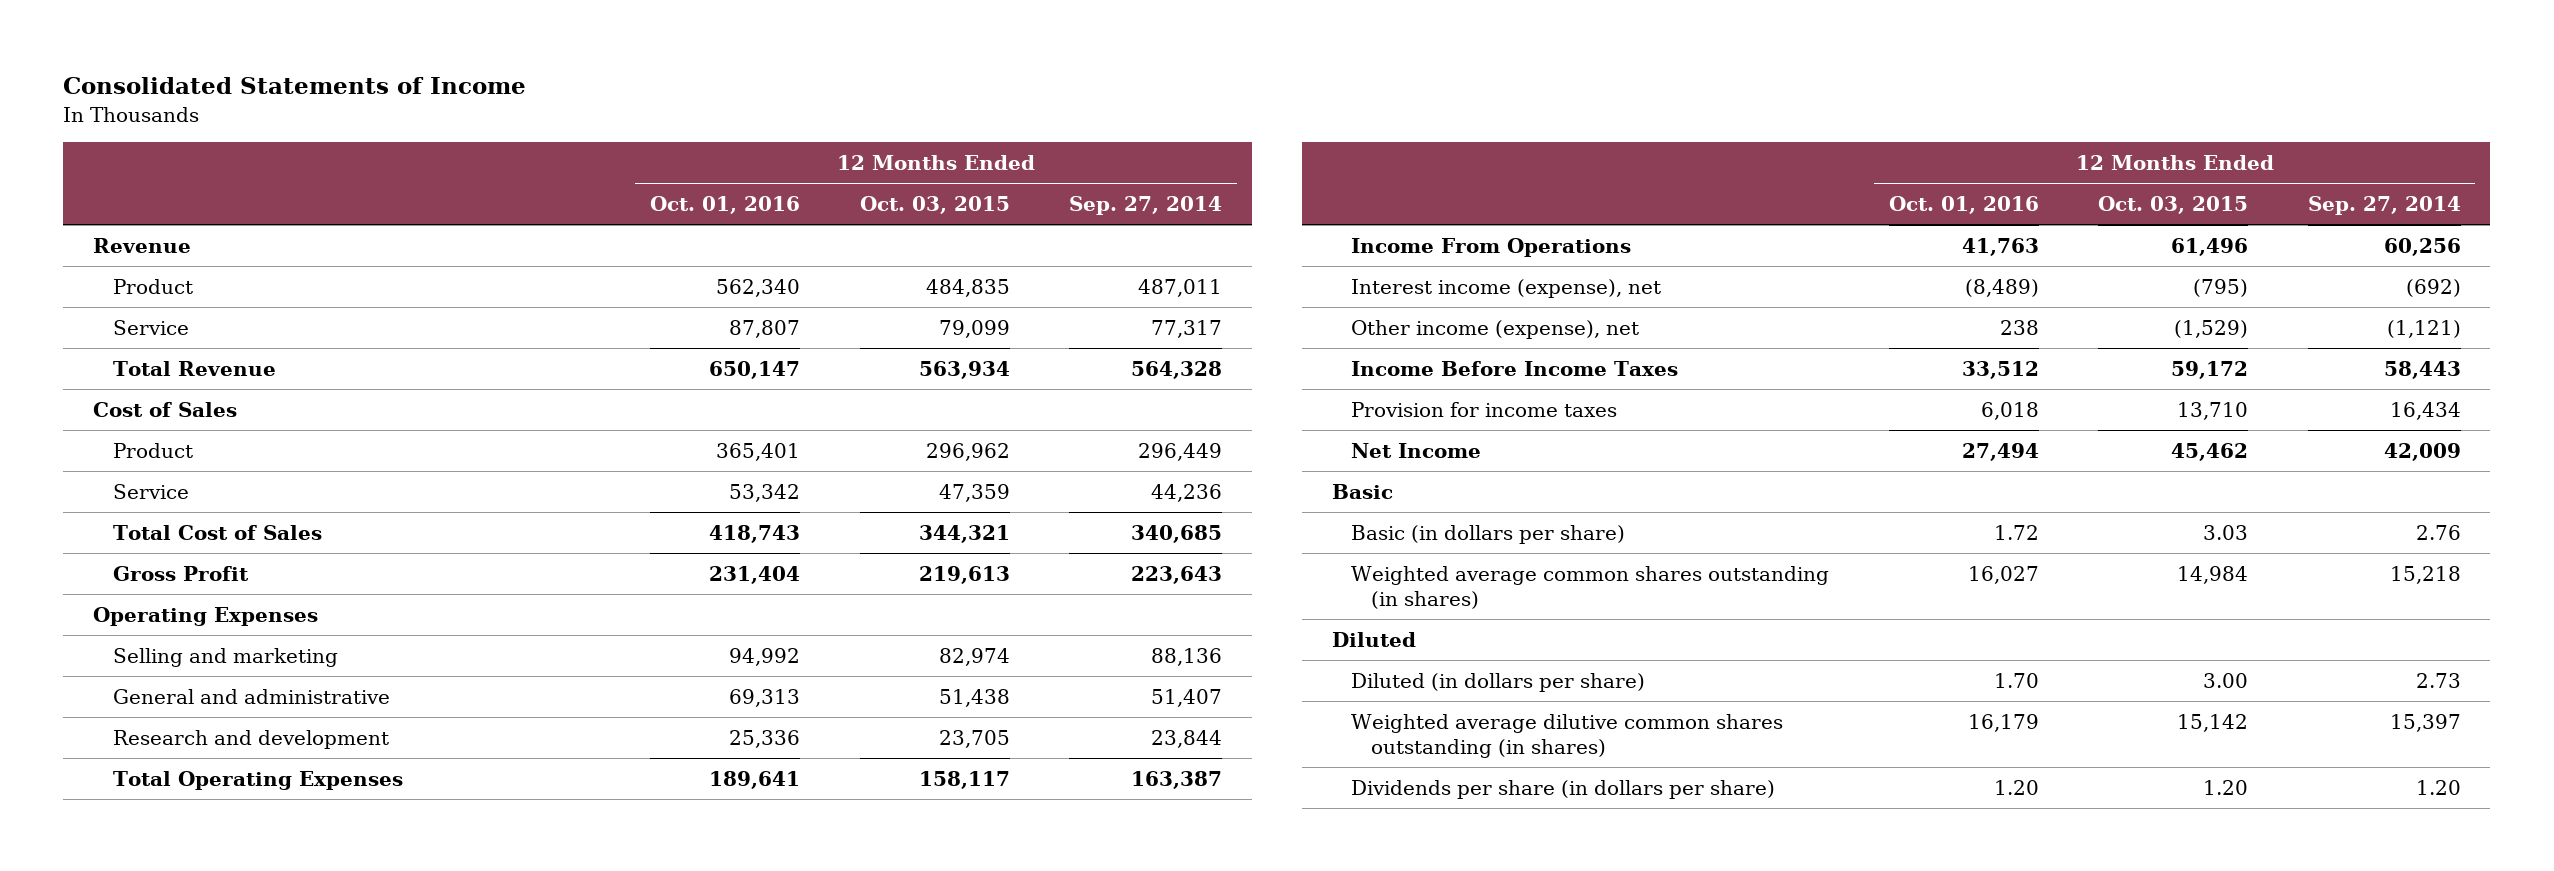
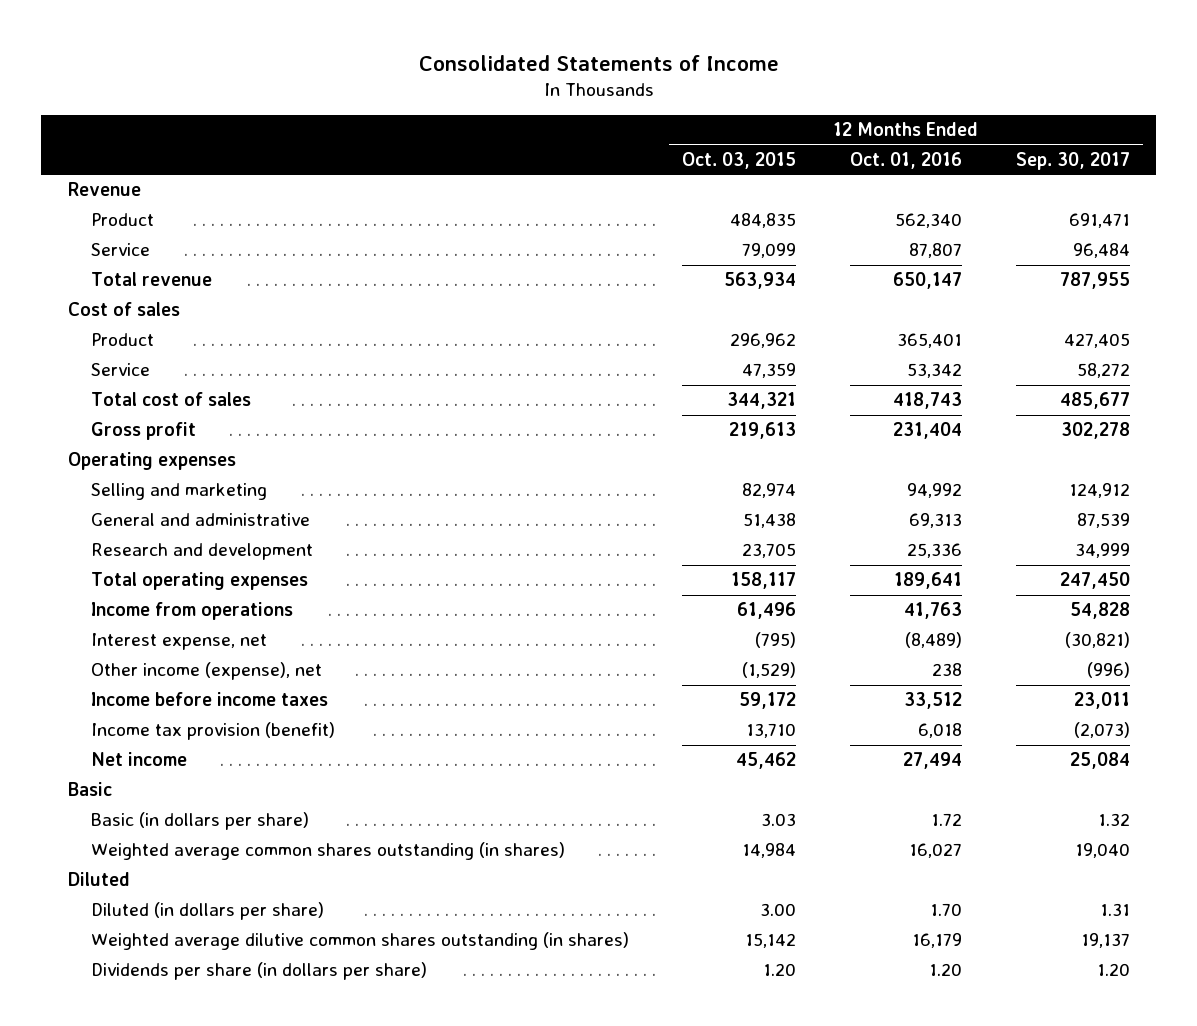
[1068,195,1222,215] Sep. 27, 2014 -> none
none -> [1015,151,1130,170] Sep. 30, 2017
[112,360,276,376] Total Revenue -> [90,272,212,287] Total revenue
[92,401,237,417] Cost of Sales -> [67,302,180,317] Cost of sales
[112,524,322,540] Total Cost of Sales -> [90,392,251,407] Total cost of sales
[112,565,249,581] Gross Profit -> [90,422,196,441] Gross profit
[92,606,318,626] Operating Expenses -> [67,452,236,471] Operating expenses
[112,770,403,790] Total Operating Expenses -> [90,572,308,591] Total operating expenses
[1351,237,1632,257] Income From Operations -> [90,602,293,621] Income from operations
[1351,278,1662,298] Interest income (expense), net -> [90,633,267,651] Interest expense, net
[1351,360,1679,376] Income Before Income Taxes -> [90,692,328,707] Income before income taxes
[1351,401,1618,417] Provision for income taxes -> [90,722,335,741] Income tax provision (benefit)
[1351,442,1482,458] Net Income -> [90,752,187,767] Net income

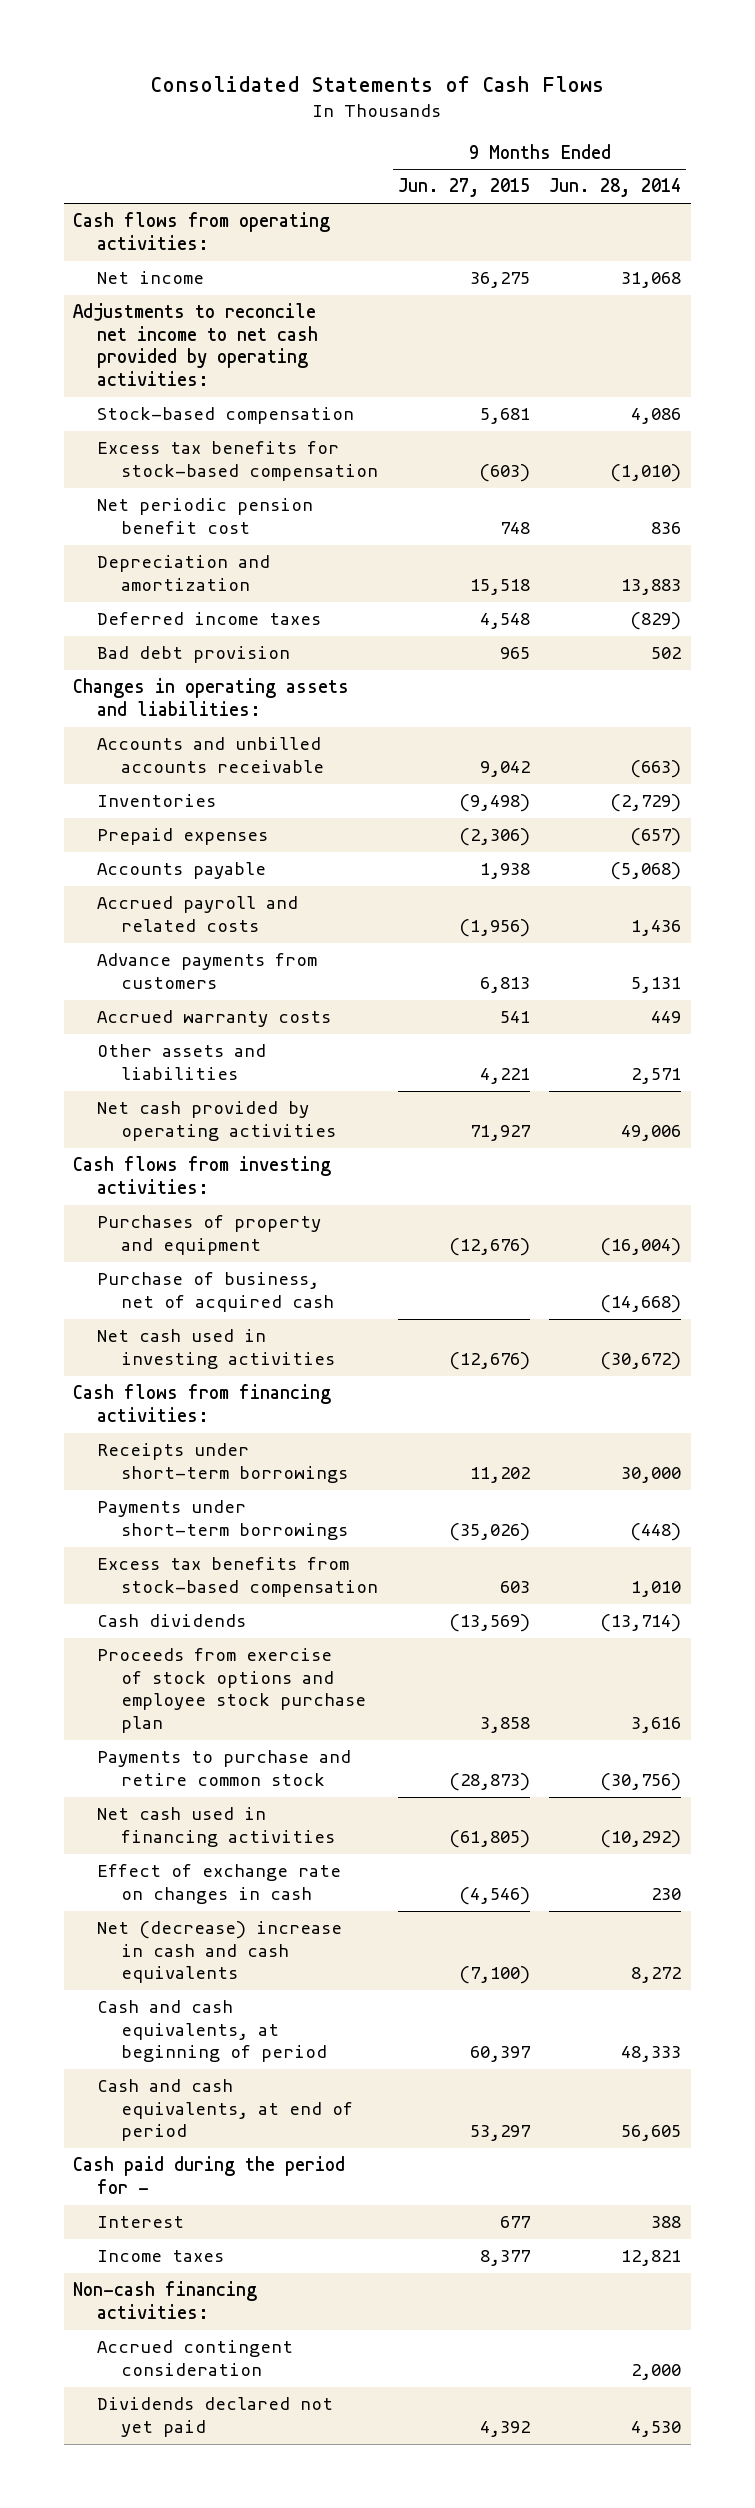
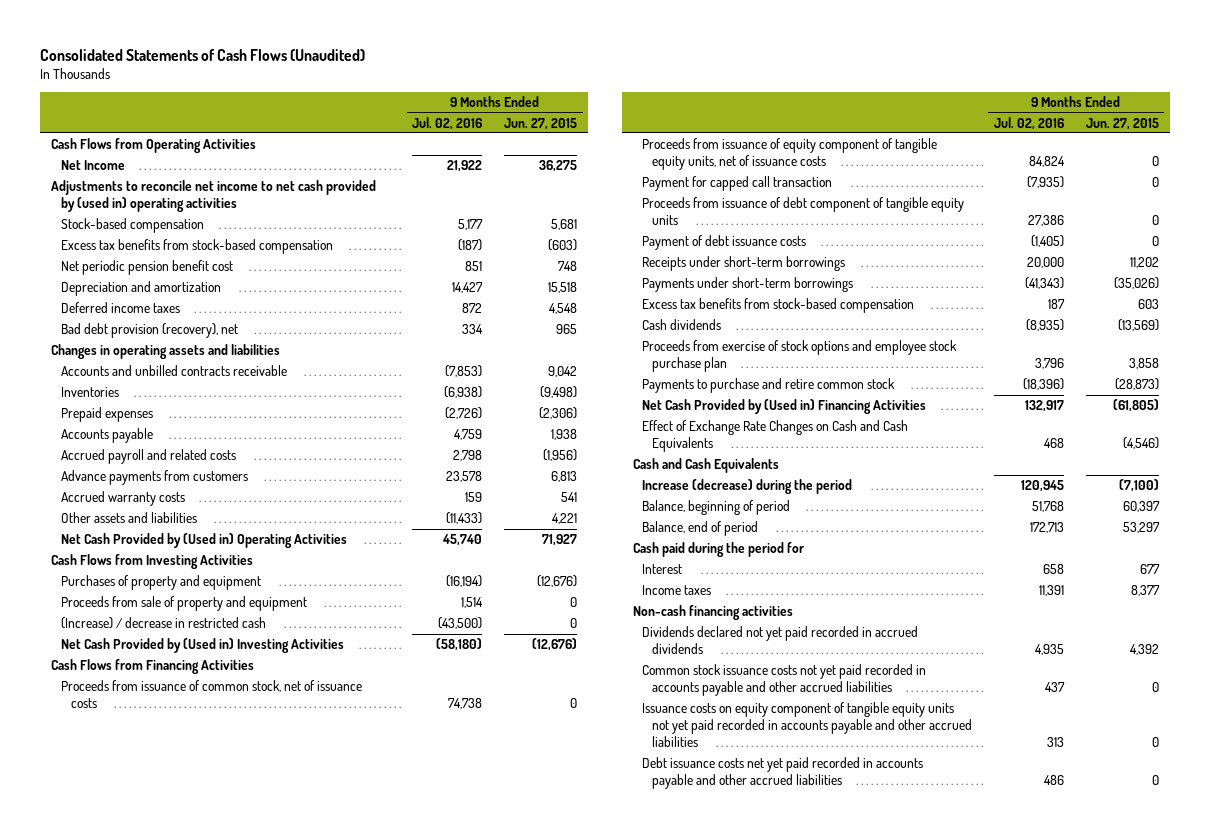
[150,76,605,93] Consolidated Statements of Cash Flows -> [40,48,366,61] Consolidated Statements of Cash Flows (Unaudited)
[549,178,682,198] Jun. 28, 2014 -> none
none -> [412,116,483,130] Jul. 02, 2016
[73,212,331,250] Cash flows from operating activities: -> [51,138,257,154] Cash Flows from Operating Activities
[97,271,205,285] Net income -> [60,160,125,171] Net Income
[73,303,319,387] Adjustments to reconcile net income to net cash provided by operating activities: -> [51,180,377,213] Adjustments to reconcile net income to net cash provided by (used in) operating activities
[97,441,379,481] Excess tax benefits for stock-based compensation -> [60,239,333,255] Excess tax benefits from stock-based compensation
[97,646,291,664] Bad debt provision -> [60,323,238,339] Bad debt provision (recovery), net
[73,678,350,716] Changes in operating assets and liabilities: -> [51,344,281,360] Changes in operating assets and liabilities
[97,737,325,773] Accounts and unbilled accounts receivable -> [60,365,287,377] Accounts and unbilled contracts receivable
[97,1101,337,1141] Net cash provided by operating activities -> [60,533,347,549] Net Cash Provided by (Used in) Operating Activities
[73,1156,332,1194] Cash flows from investing activities: -> [51,554,254,570] Cash Flows from Investing Activities
[97,1272,335,1312] Purchase of business, net of acquired cash -> none
none -> [60,596,307,612] Proceeds from sale of property and equipment
none -> [60,617,266,630] (Increase) / decrease in restricted cash
[97,1329,336,1369] Net cash used in investing activities -> [60,638,344,654] Net Cash Provided by (Used in) Investing Activities
[73,1384,332,1422] Cash flows from financing activities: -> [51,659,255,675] Cash Flows from Financing Activities
none -> [60,680,362,709] Proceeds from issuance of common stock, net of issuance costs
none -> [642,138,938,171] Proceeds from issuance of equity component of tangible equity units, net of issuance costs
none -> [642,176,833,192] Payment for capped call transaction
none -> [642,197,965,226] Proceeds from issuance of debt component of tangible equity units
none -> [642,235,807,251] Payment of debt issuance costs
[97,1807,336,1847] Net cash used in financing activities -> [642,399,927,415] Net Cash Provided by (Used in) Financing Activities
[97,1864,342,1904] Effect of exchange rate on changes in cash -> [642,420,909,453] Effect of Exchange Rate Changes on Cash and Cash Equivalents
none -> [632,458,779,474] Cash and Cash Equivalents
[97,1921,343,1984] Net (decrease) increase in cash and cash equivalents -> [642,479,853,495] Increase (decrease) during the period
[97,2000,328,2063] Cash and cash equivalents, at beginning of period -> [642,500,791,516] Balance, beginning of period
[97,2079,354,2142] Cash and cash equivalents, at end of period -> [642,521,759,537] Balance, end of period
[73,2156,346,2194] Cash paid during the period for - -> [632,542,805,558] Cash paid during the period for
[97,2340,294,2376] Accrued contingent consideration -> none
[73,2281,258,2319] Non-cash financing activities: -> [632,605,793,621] Non-cash financing activities
[97,2397,334,2437] Dividends declared not yet paid -> [642,626,919,655] Dividends declared not yet paid recorded in accrued dividends
none -> [642,664,927,697] Common stock issuance costs not yet paid recorded in accounts payable and other accrued liabilities
none -> [642,702,972,748] Issuance costs on equity component of tangible equity units not yet paid recorded in accounts payable and other accrued liabilities
none -> [642,757,924,790] Debt issuance costs net yet paid recorded in accounts payable and other accrued liabilities

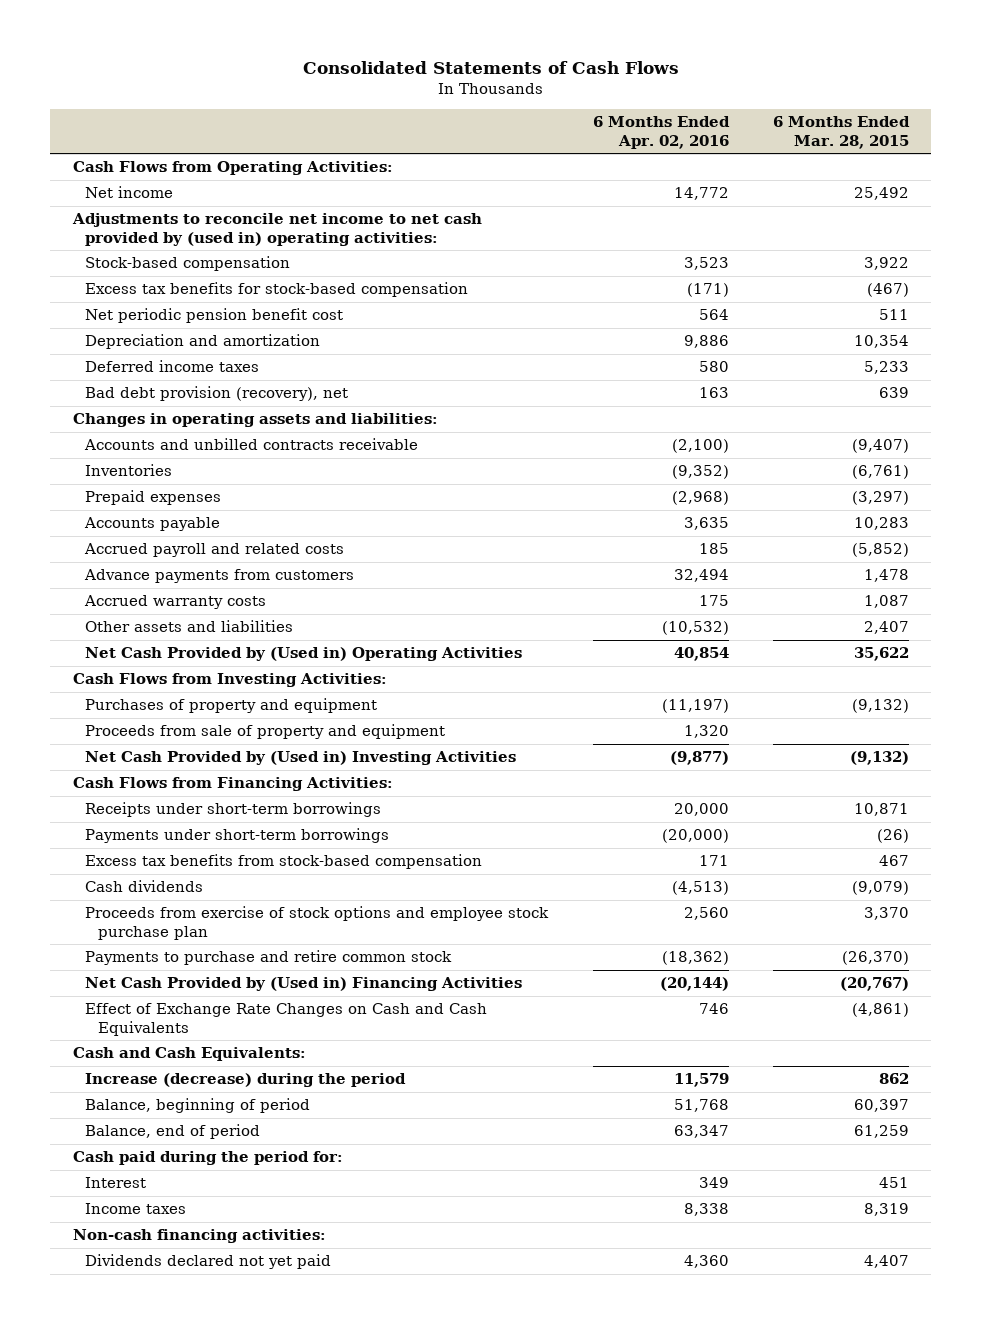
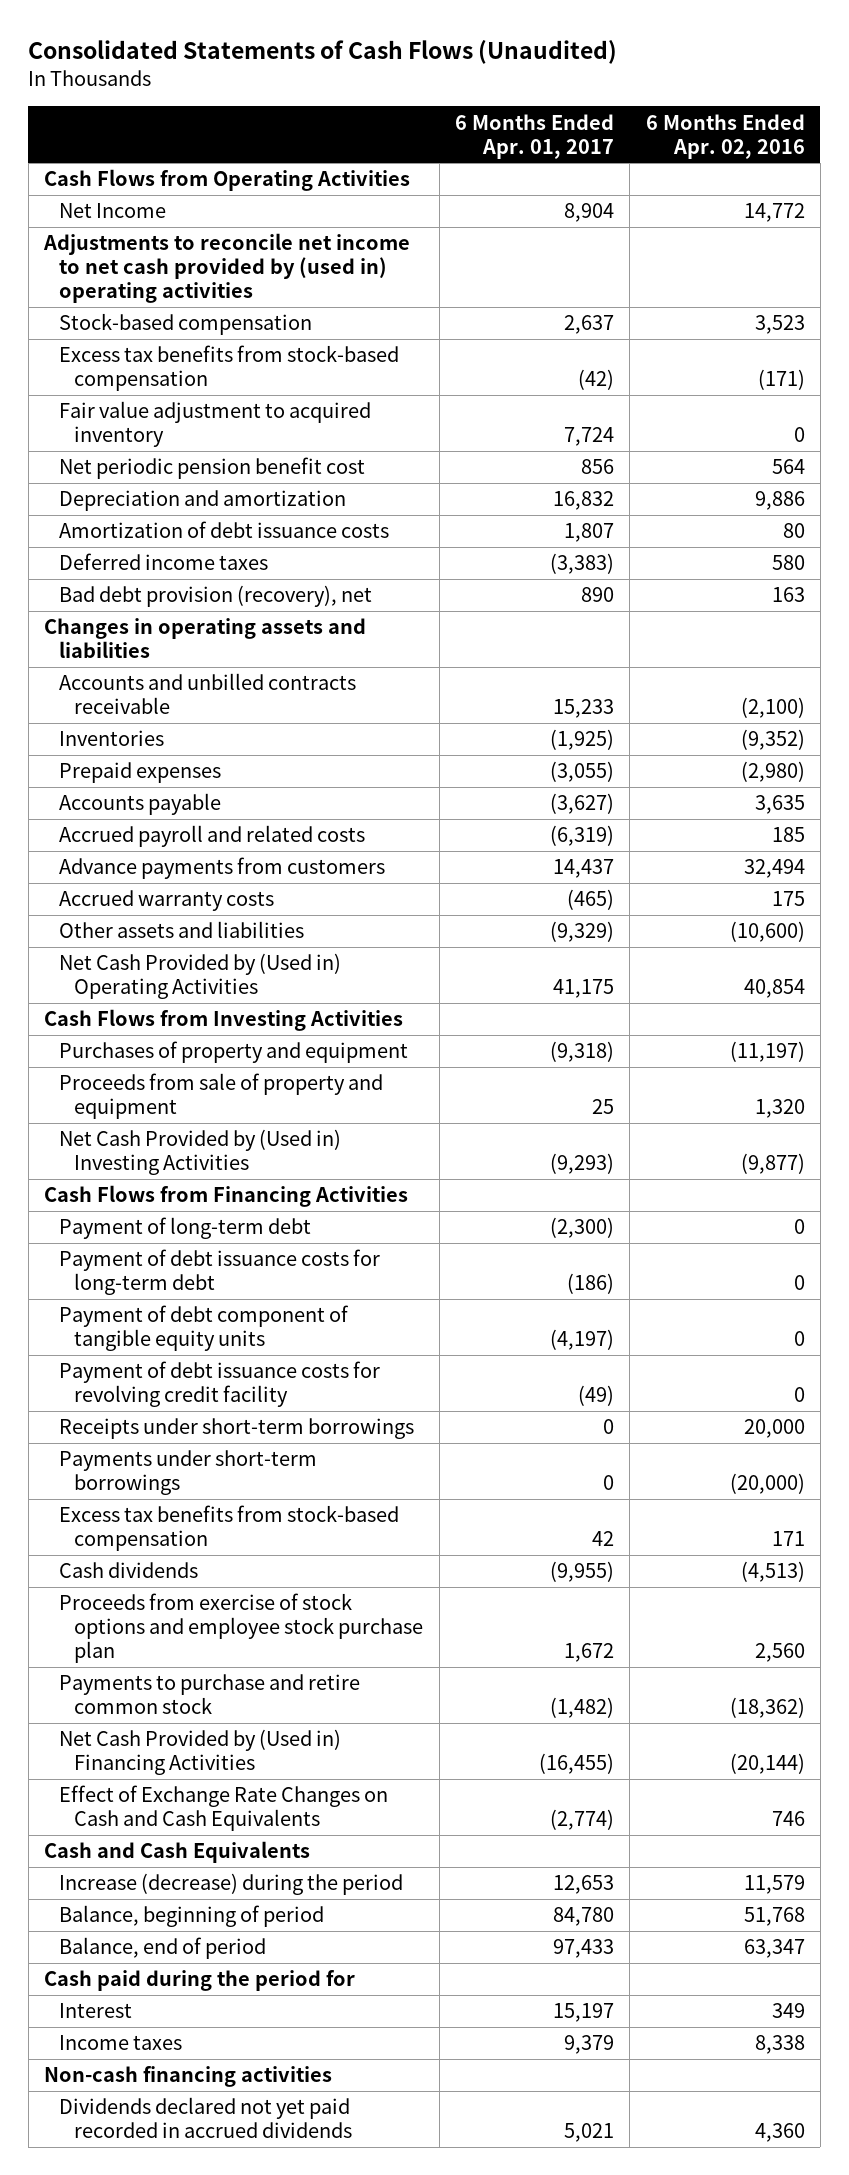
[302,60,679,74] Consolidated Statements of Cash Flows -> [28,40,618,65] Consolidated Statements of Cash Flows (Unaudited)
[773,116,911,149] 6 Months Ended Mar. 28, 2015 -> none
none -> [455,113,615,159] 6 Months Ended Apr. 01, 2017
[72,161,393,176] Cash Flows from Operating Activities: -> [44,169,411,192] Cash Flows from Operating Activities
[85,186,174,199] Net income -> [59,203,167,219] Net Income
[71,213,482,246] Adjustments to reconcile net income to net cash provided by (used in) operating activities: -> [43,233,411,304] Adjustments to reconcile net income to net cash provided by (used in) operating activities
[85,282,469,298] Excess tax benefits for stock-based compensation -> [59,345,400,392] Excess tax benefits from stock-based compensation
none -> [59,401,372,448] Fair value adjustment to acquired inventory
none -> [59,521,390,539] Amortization of debt issuance costs
[72,413,438,428] Changes in operating assets and liabilities: -> [44,618,367,659] Changes in operating assets and liabilities
[671,491,729,506] (2,968) -> [740,761,805,783] (2,980)
[661,621,729,636] (10,532) -> [729,921,805,943] (10,600)
[72,673,387,688] Cash Flows from Investing Activities: -> [44,1009,404,1032] Cash Flows from Investing Activities
[72,777,393,792] Cash Flows from Financing Activities: -> [44,1185,409,1208] Cash Flows from Financing Activities
none -> [59,1217,312,1240] Payment of long-term debt
none -> [59,1249,381,1296] Payment of debt issuance costs for long-term debt
none -> [59,1305,350,1352] Payment of debt component of tangible equity units
none -> [59,1361,381,1408] Payment of debt issuance costs for revolving credit facility
[72,1047,306,1062] Cash and Cash Equivalents: -> [44,1841,311,1864] Cash and Cash Equivalents
[72,1151,343,1166] Cash paid during the period for: -> [44,1970,356,1992] Cash paid during the period for
[72,1229,326,1244] Non-cash financing activities: -> [44,2066,333,2088] Non-cash financing activities
[85,1254,332,1270] Dividends declared not yet paid -> [59,2097,353,2139] Dividends declared not yet paid recorded in accrued dividends

